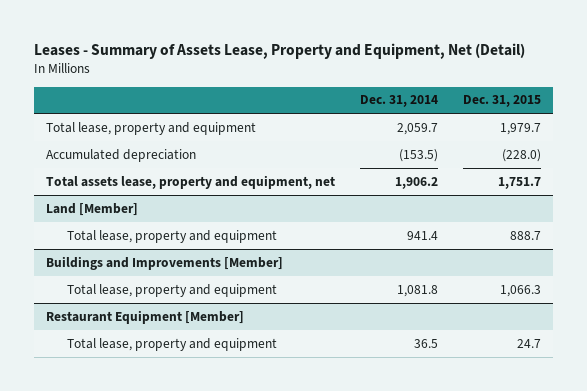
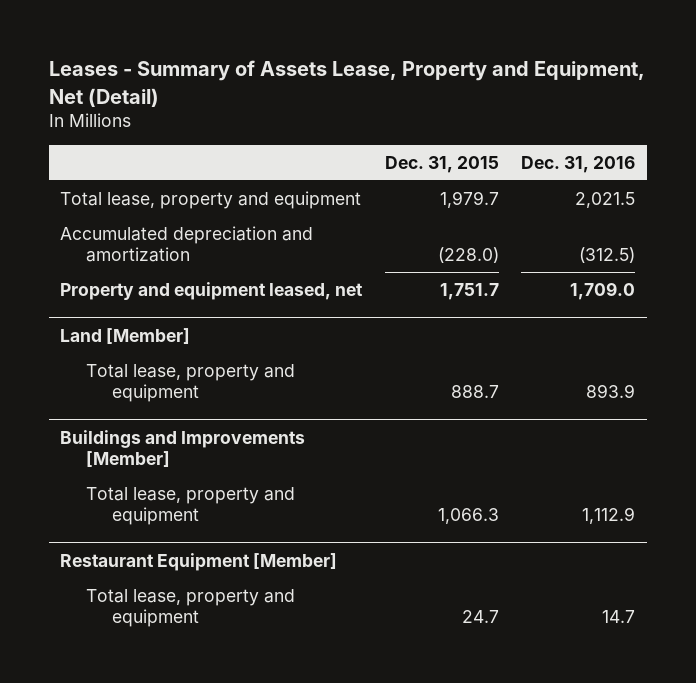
[359,95,438,108] Dec. 31, 2014 -> none
none -> [521,155,636,173] Dec. 31, 2016
[46,148,197,162] Accumulated depreciation -> [60,225,314,263] Accumulated depreciation and amortization
[46,174,336,189] Total assets lease, property and equipment, net -> [60,281,364,300] Property and equipment leased, net

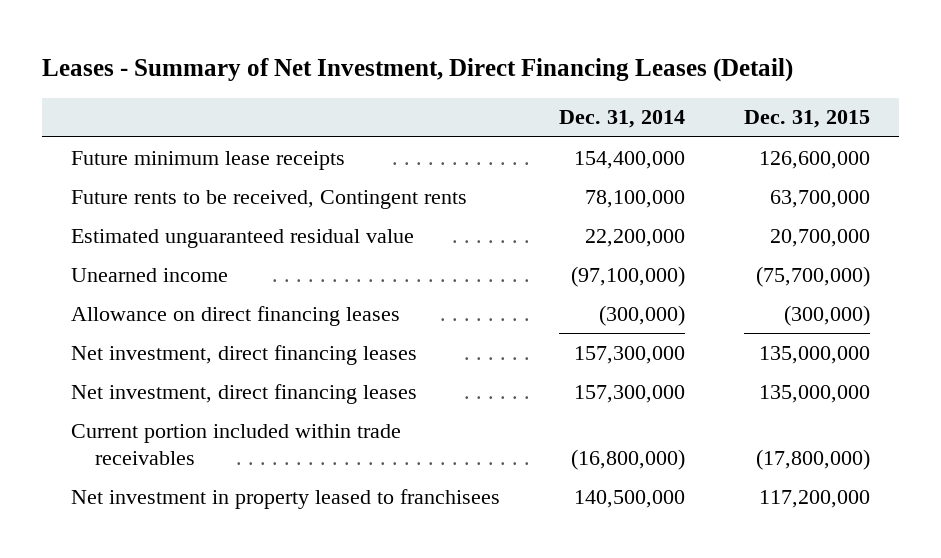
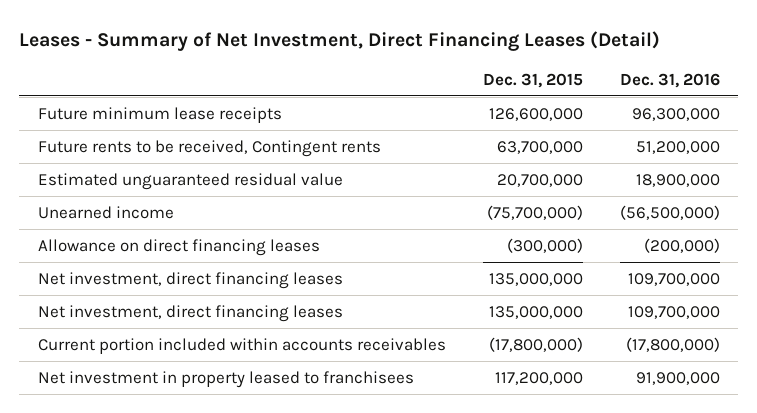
[559,110,686,129] Dec. 31, 2014 -> none
none -> [619,72,720,88] Dec. 31, 2016
[71,423,402,466] Current portion included within trade receivables -> [37,337,446,354] Current portion included within accounts receivables

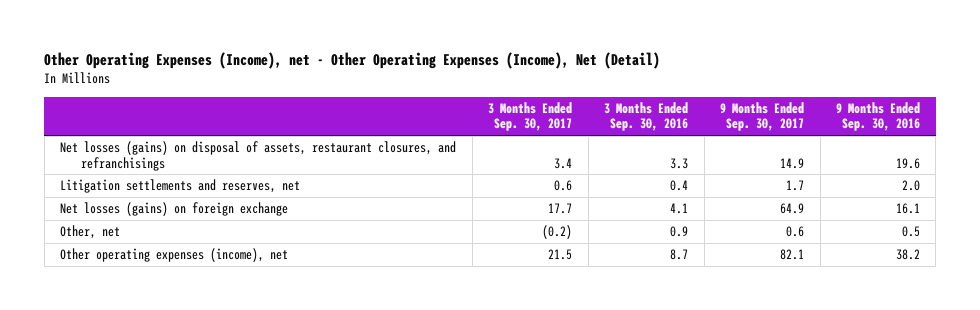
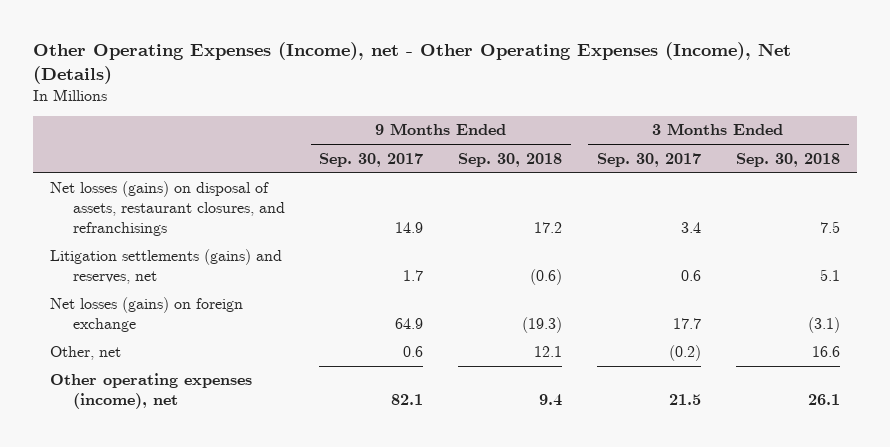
[44,52,661,70] Other Operating Expenses (Income), net - Other Operating Expenses (Income), Net (Detail) -> [32,42,791,85] Other Operating Expenses (Income), net - Other Operating Expenses (Income), Net (Details)
[604,101,689,132] 3 Months Ended Sep. 30, 2016 -> none
[836,101,921,132] 9 Months Ended Sep. 30, 2016 -> none
none -> [458,152,563,167] Sep. 30, 2018
none -> [735,152,840,167] Sep. 30, 2018
[60,179,301,194] Litigation settlements and reserves, net -> [50,249,283,285] Litigation settlements (gains) and reserves, net

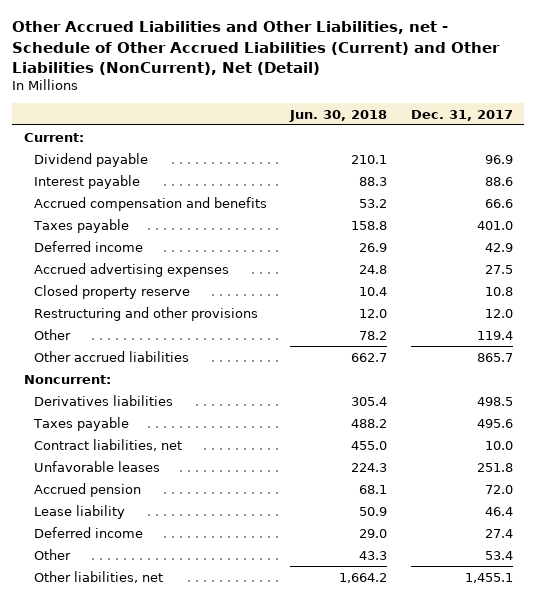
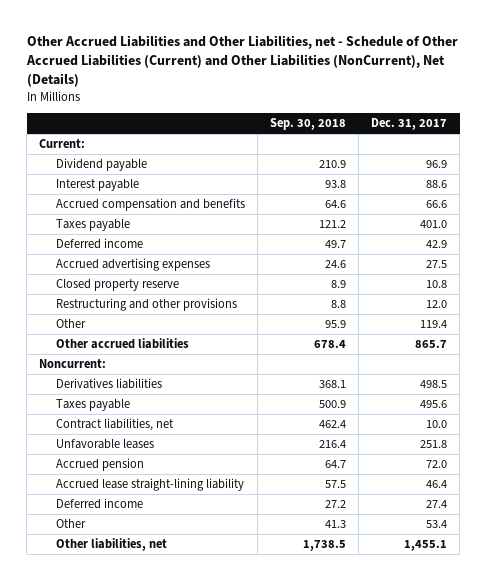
[12,21,501,75] Other Accrued Liabilities and Other Liabilities, net - Schedule of Other Accrued Liabilities (Current) and Other Liabilities (NonCurrent), Net (Detail) -> [25,34,458,88] Other Accrued Liabilities and Other Liabilities, net - Schedule of Other Accrued Liabilities (Current) and Other Liabilities (NonCurrent), Net (Details)
[289,109,388,122] Jun. 30, 2018 -> none
none -> [270,118,347,131] Sep. 30, 2018
[33,504,125,519] Lease liability -> [56,478,245,492] Accrued lease straight-lining liability

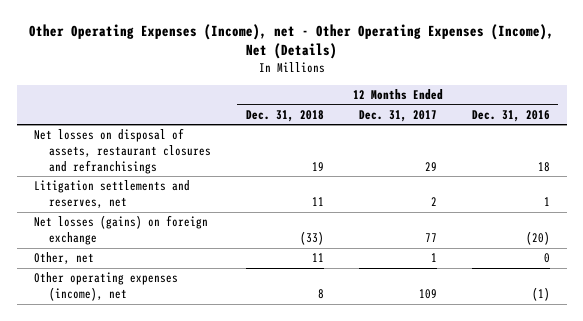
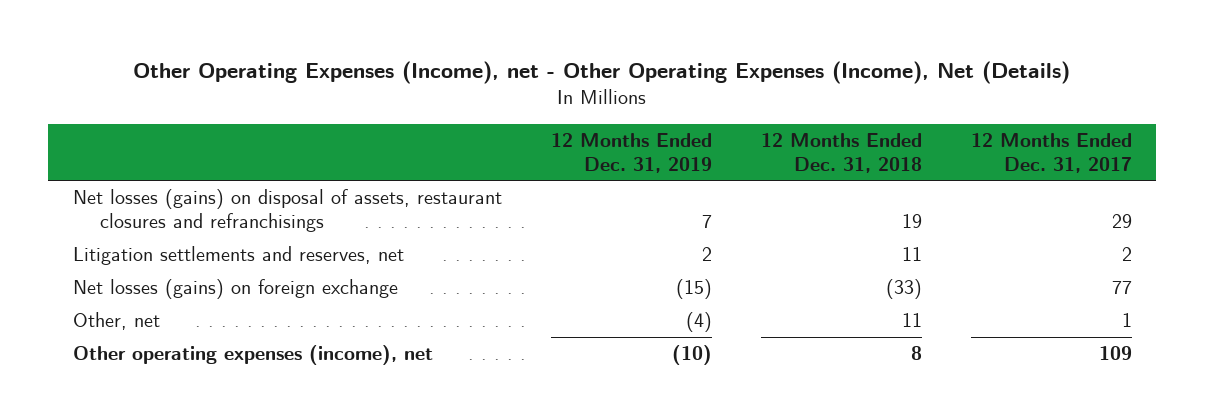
[471,109,550,122] Dec. 31, 2016 -> none
none -> [550,132,712,173] 12 Months Ended Dec. 31, 2019
[33,128,211,174] Net losses on disposal of assets, restaurant closures and refranchisings -> [72,189,502,232] Net losses (gains) on disposal of assets, restaurant closures and refranchisings

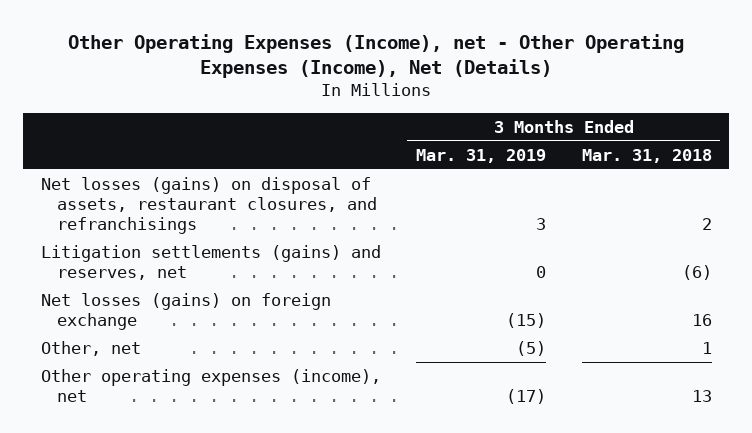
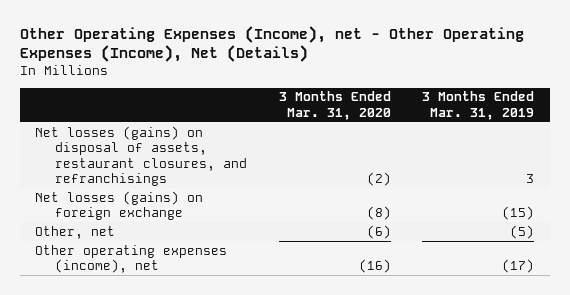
[581,148,712,163] Mar. 31, 2018 -> none
none -> [278,91,391,120] 3 Months Ended Mar. 31, 2020
[40,244,381,280] Litigation settlements (gains) and reserves, net -> none

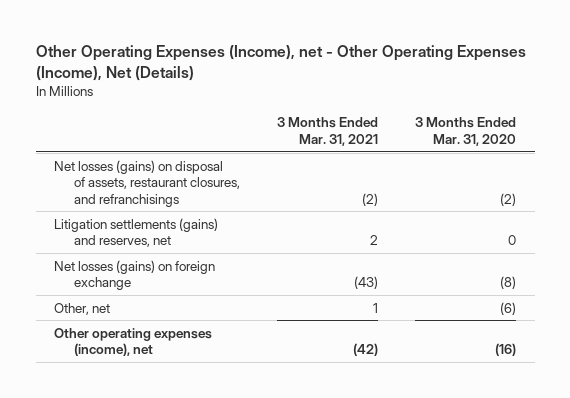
[422,91,535,120] 3 Months Ended Mar. 31, 2019 -> none
none -> [276,117,378,146] 3 Months Ended Mar. 31, 2021
none -> [54,217,219,248] Litigation settlements (gains) and reserves, net

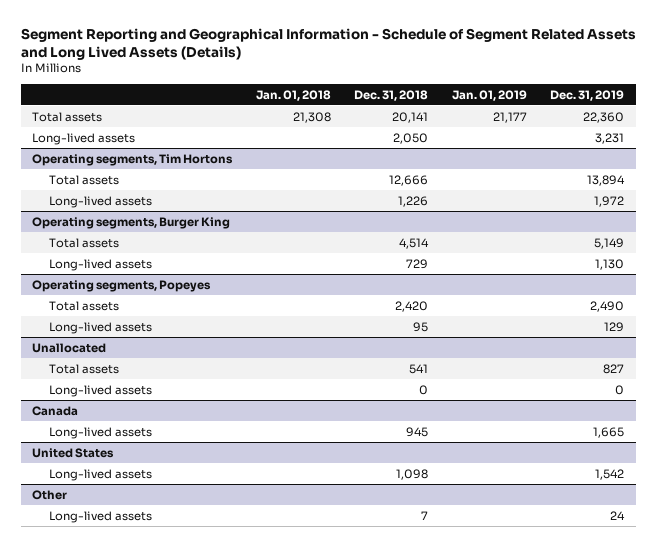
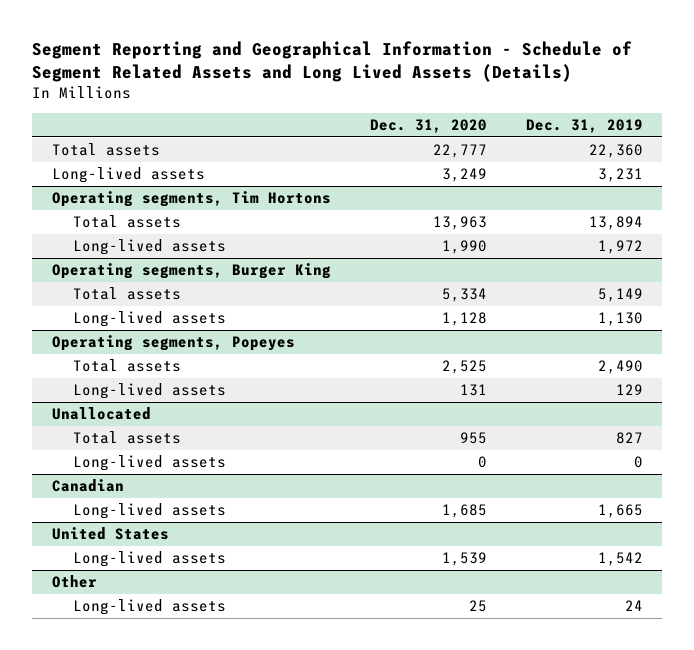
[255,89,331,101] Jan. 01, 2018 -> none
[354,89,429,101] Dec. 31, 2018 -> none
[451,89,527,101] Jan. 01, 2019 -> none
none -> [369,119,487,134] Dec. 31, 2020
[32,405,79,416] Canada -> [51,479,124,493] Canadian

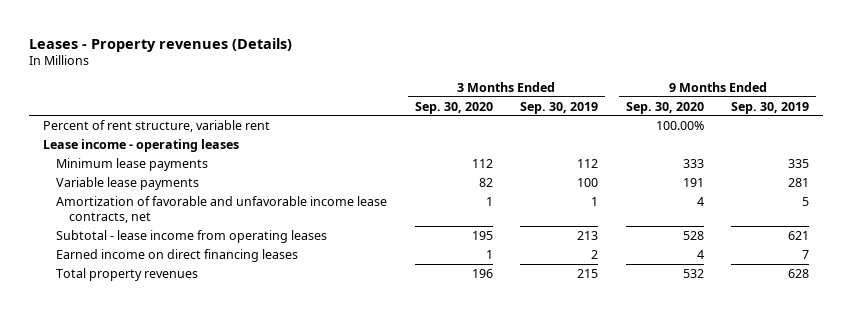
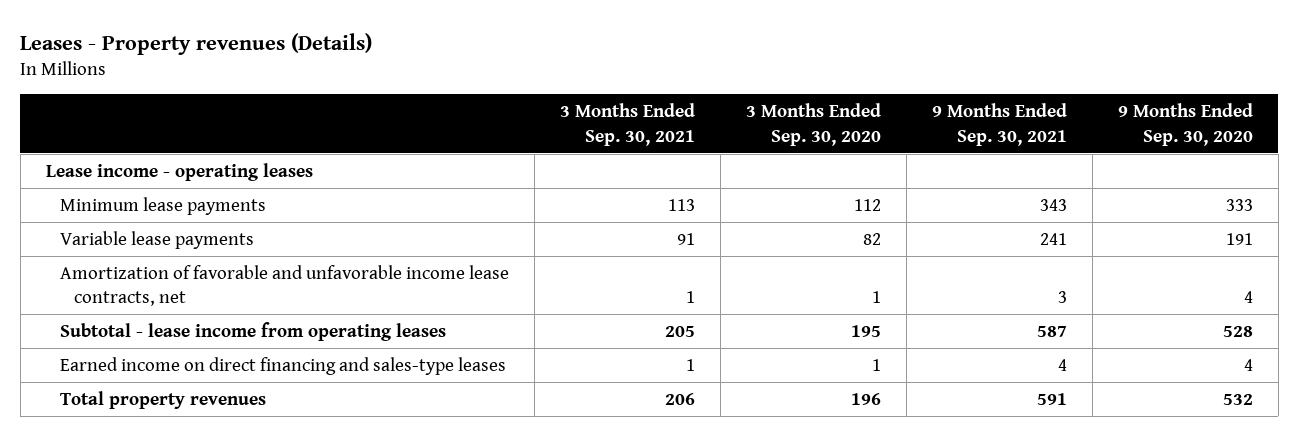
[520,101,599,114] Sep. 30, 2019 -> none
[731,101,810,114] Sep. 30, 2019 -> none
none -> [559,102,695,146] 3 Months Ended Sep. 30, 2021
none -> [931,102,1067,146] 9 Months Ended Sep. 30, 2021
[42,119,270,132] Percent of rent structure, variable rent -> none
[56,248,299,262] Earned income on direct financing leases -> [59,356,506,375] Earned income on direct financing and sales-type leases

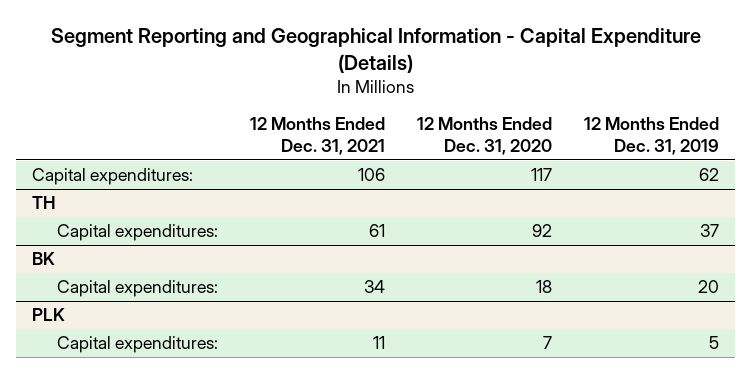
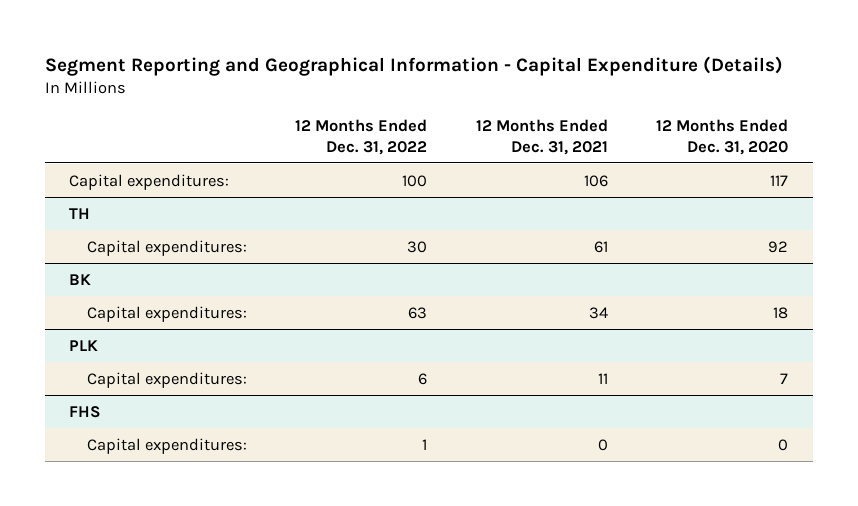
[584,117,720,156] 12 Months Ended Dec. 31, 2019 -> none
none -> [295,118,428,155] 12 Months Ended Dec. 31, 2022
none -> [69,405,102,418] FHS
none -> [86,437,247,454] Capital expenditures:

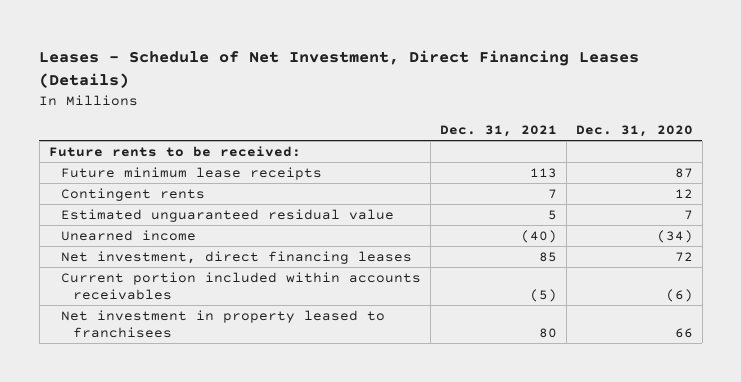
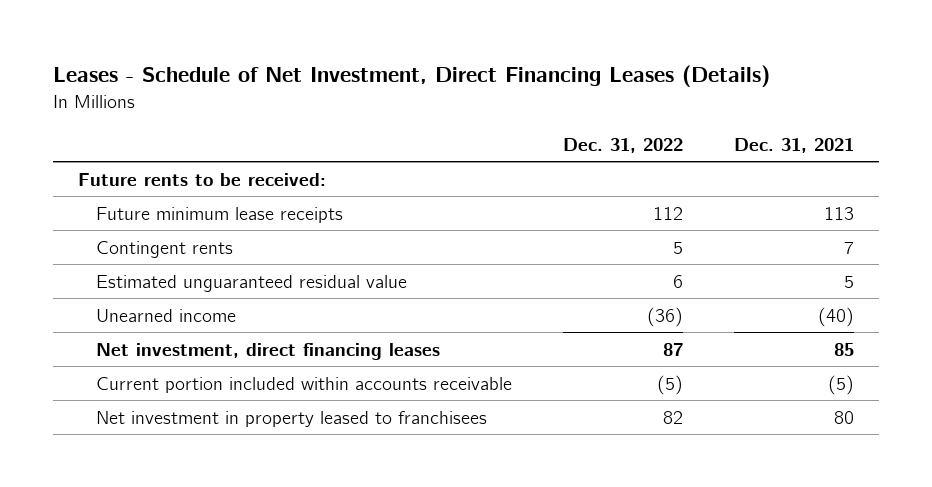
[575,125,693,138] Dec. 31, 2020 -> none
none -> [563,138,684,154] Dec. 31, 2022
[60,271,421,300] Current portion included within accounts receivables -> [96,376,513,393] Current portion included within accounts receivable

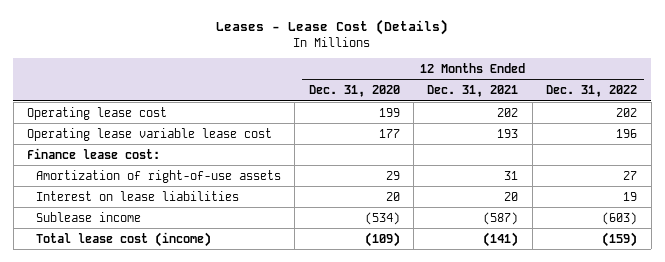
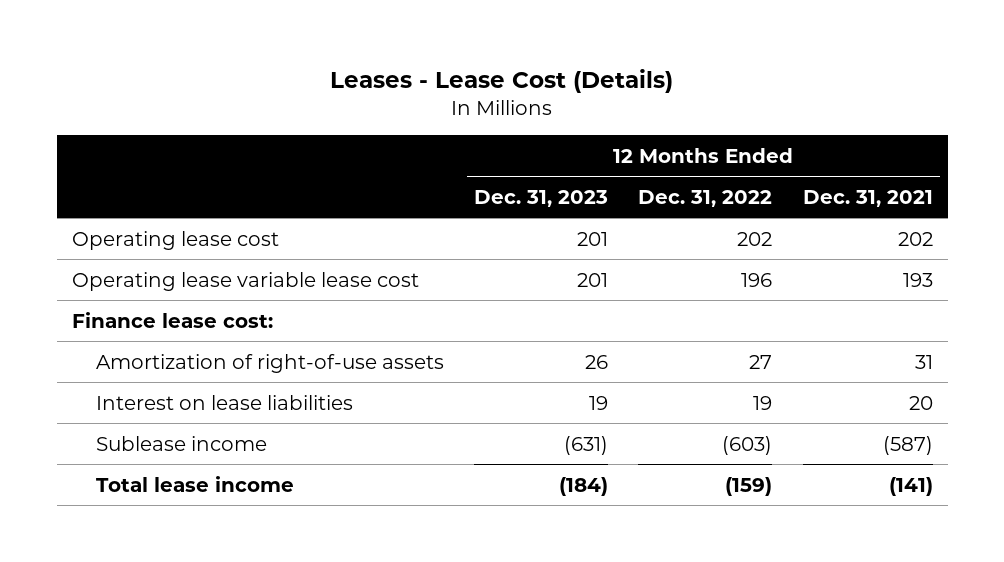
[308,85,400,98] Dec. 31, 2020 -> none
none -> [474,189,609,207] Dec. 31, 2023
[35,231,211,247] Total lease cost (income) -> [95,475,294,492] Total lease income

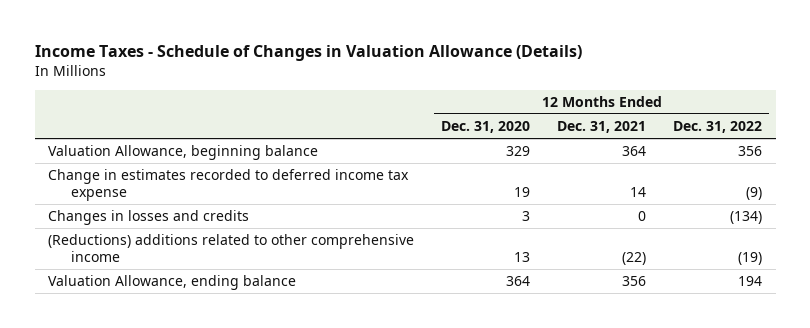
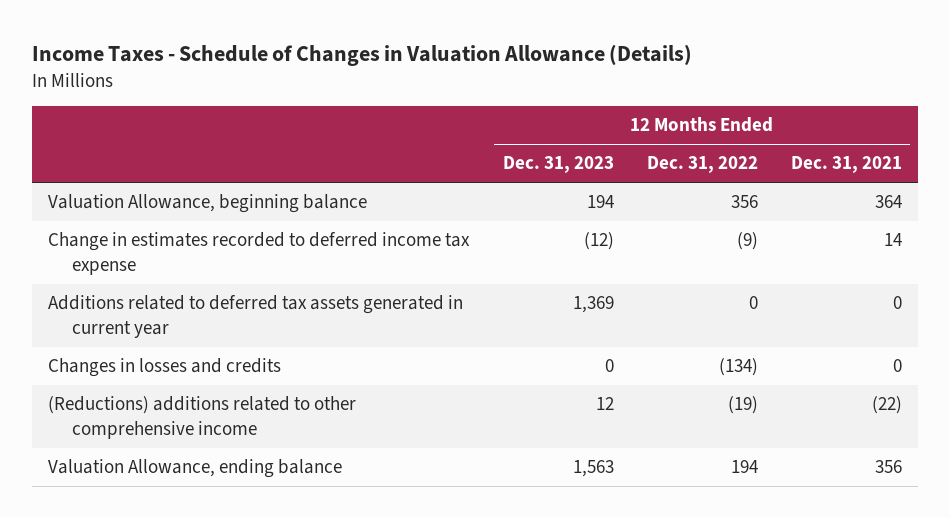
[441,121,531,134] Dec. 31, 2020 -> none
none -> [502,156,614,174] Dec. 31, 2023
none -> [48,295,464,338] Additions related to deferred tax assets generated in current year

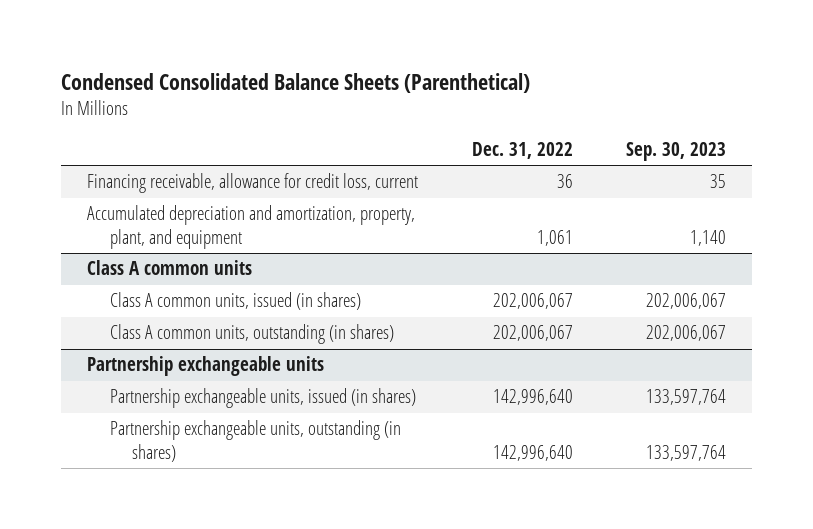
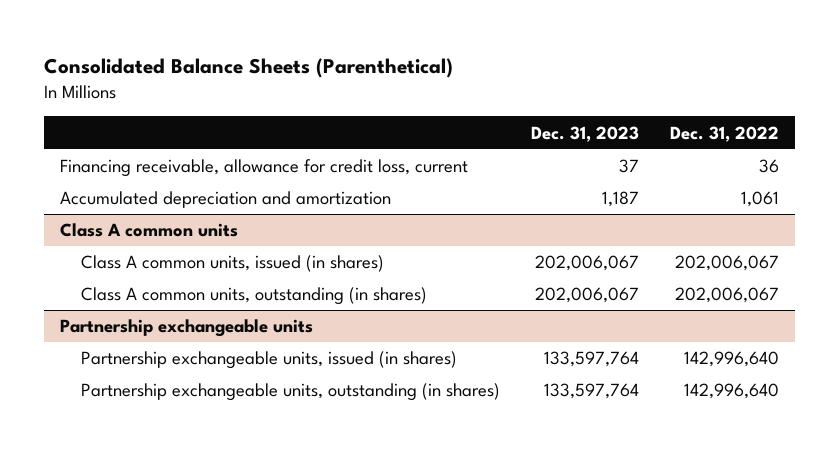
[60,72,530,93] Condensed Consolidated Balance Sheets (Parenthetical) -> [44,58,454,79] Consolidated Balance Sheets (Parenthetical)
[625,142,726,162] Sep. 30, 2023 -> none
none -> [531,125,640,142] Dec. 31, 2023
[87,205,416,249] Accumulated depreciation and amortization, property, plant, and equipment -> [59,191,391,209] Accumulated depreciation and amortization

